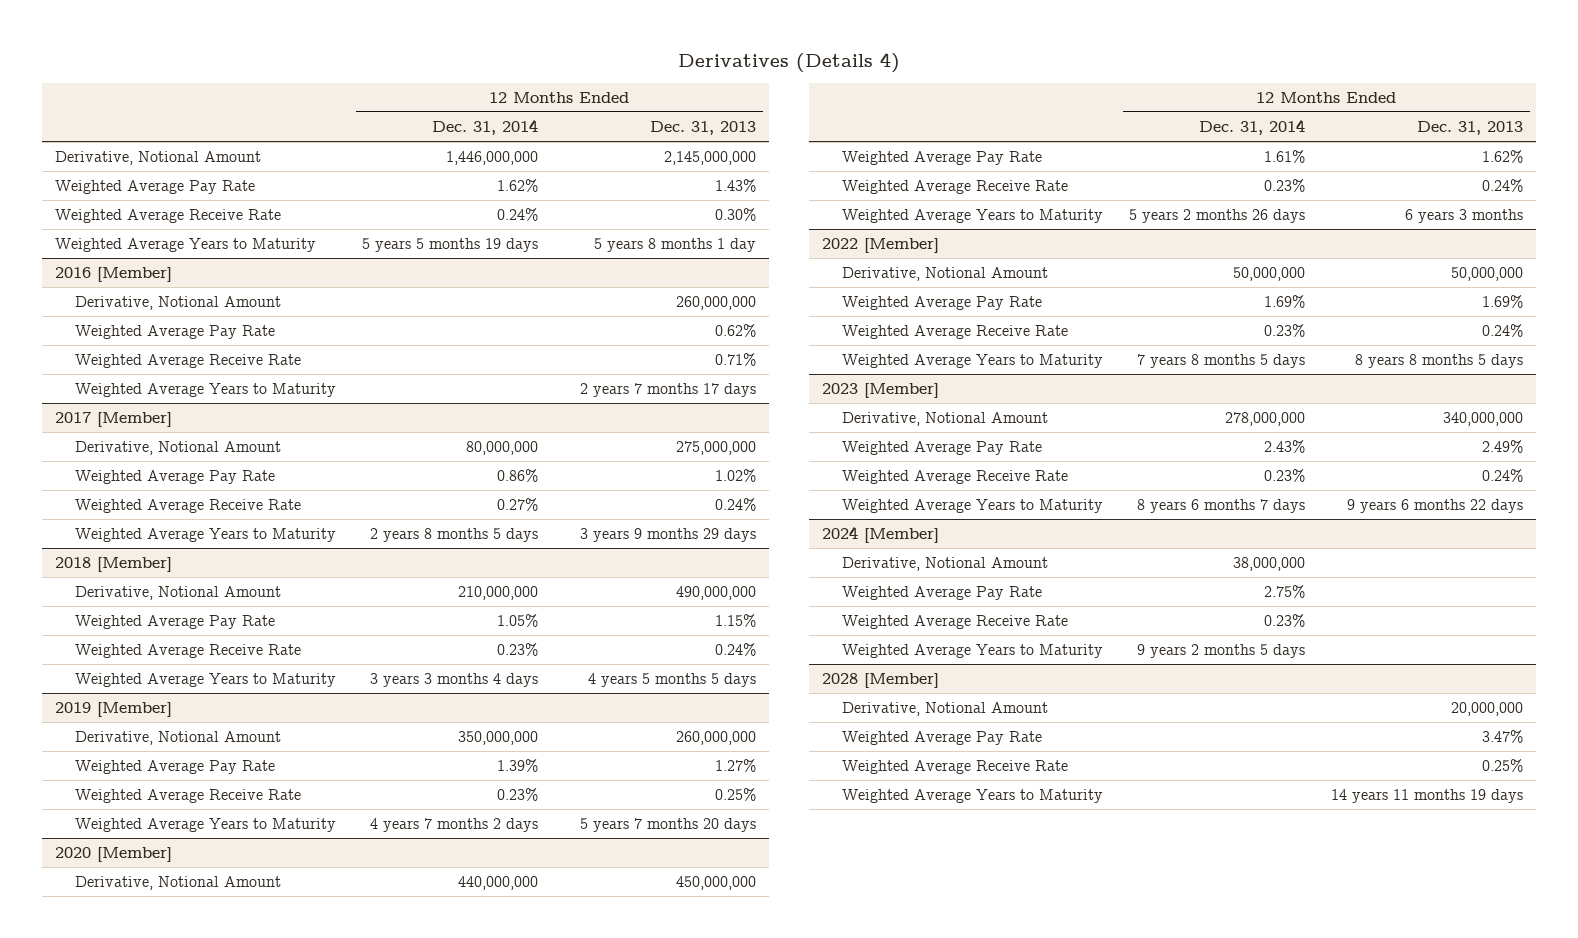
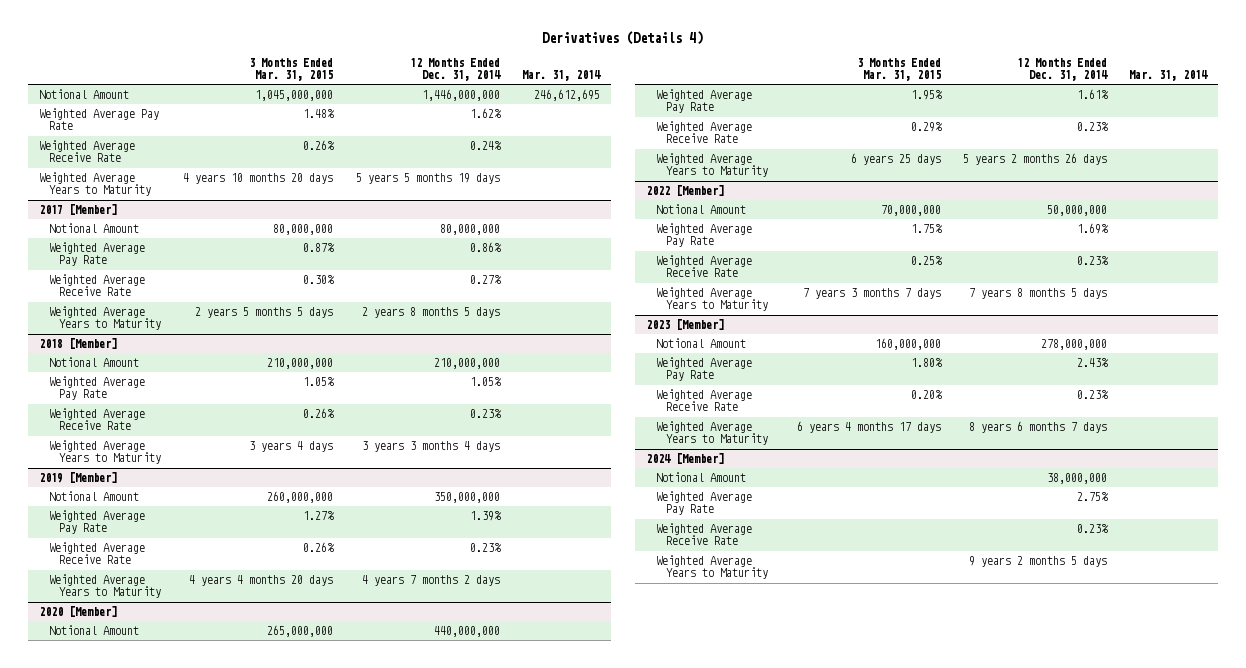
[650,121,757,136] Dec. 31, 2013 -> none
none -> [249,57,334,82] 3 Months Ended Mar. 31, 2015
none -> [522,70,602,82] Mar. 31, 2014
[55,151,262,166] Derivative, Notional Amount -> [39,88,130,99] Notional Amount
[55,267,173,283] 2016 [Member] -> none
[75,296,282,311] Derivative, Notional Amount -> none
[75,325,276,340] Weighted Average Pay Rate -> none
[75,354,302,369] Weighted Average Receive Rate -> none
[75,383,337,398] Weighted Average Years to Maturity -> none
[75,441,282,456] Derivative, Notional Amount -> [49,222,140,233] Notional Amount
[75,586,282,601] Derivative, Notional Amount -> [49,356,140,367] Notional Amount
[75,731,282,746] Derivative, Notional Amount -> [49,490,140,501] Notional Amount
[75,876,282,891] Derivative, Notional Amount -> [49,624,140,635] Notional Amount
[842,267,1049,282] Derivative, Notional Amount -> [656,203,747,214] Notional Amount
[842,412,1049,427] Derivative, Notional Amount -> [656,337,747,348] Notional Amount
[842,557,1049,572] Derivative, Notional Amount -> [656,471,747,482] Notional Amount
[821,673,939,689] 2028 [Member] -> none
[842,702,1049,717] Derivative, Notional Amount -> none
[842,731,1043,746] Weighted Average Pay Rate -> none
[842,760,1069,775] Weighted Average Receive Rate -> none
[842,789,1104,804] Weighted Average Years to Maturity -> none

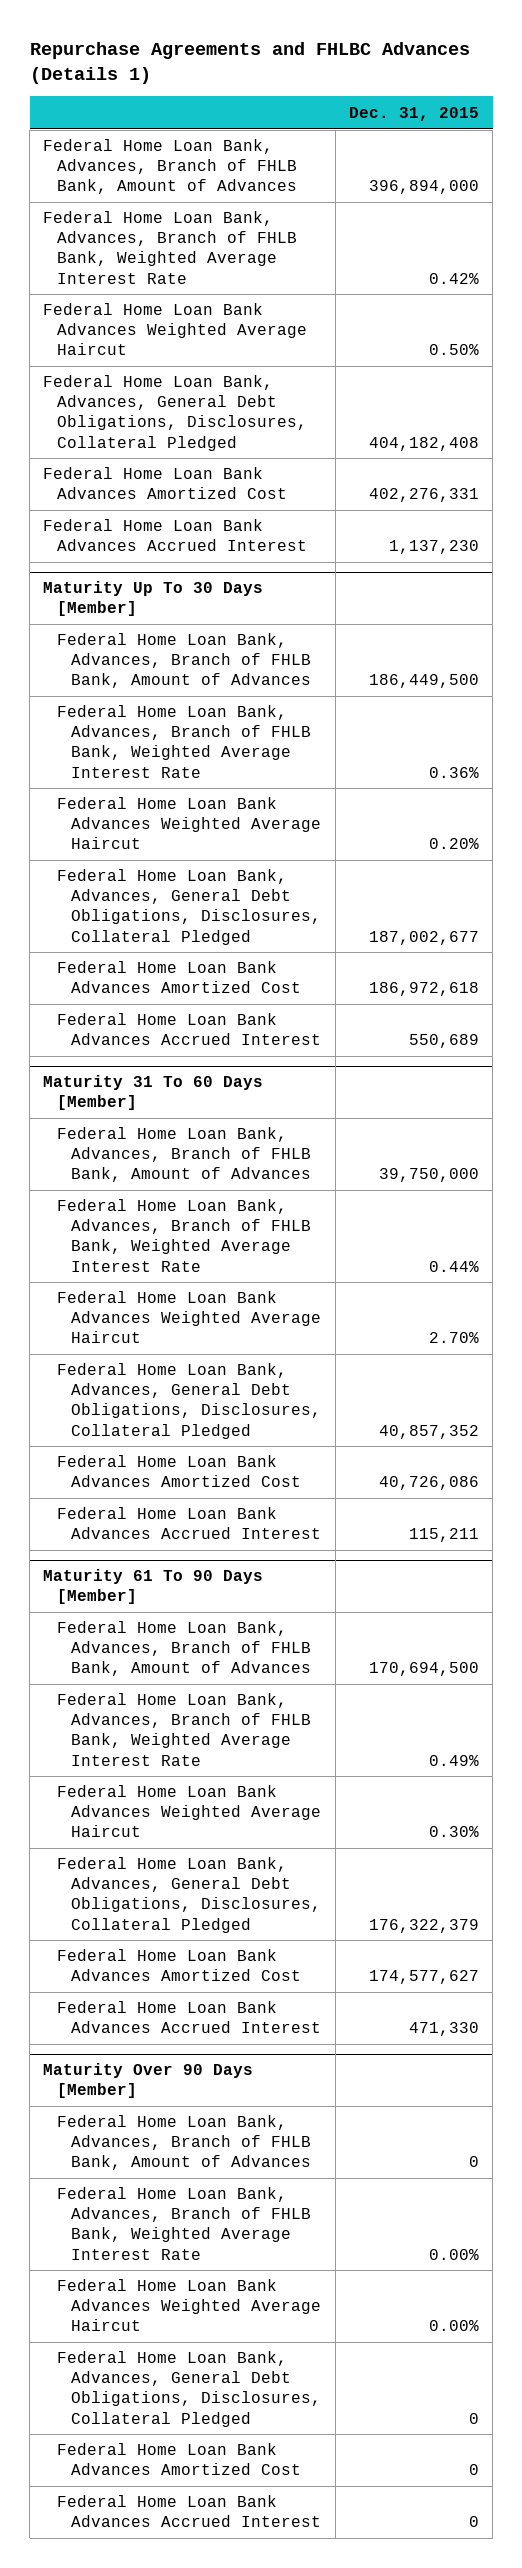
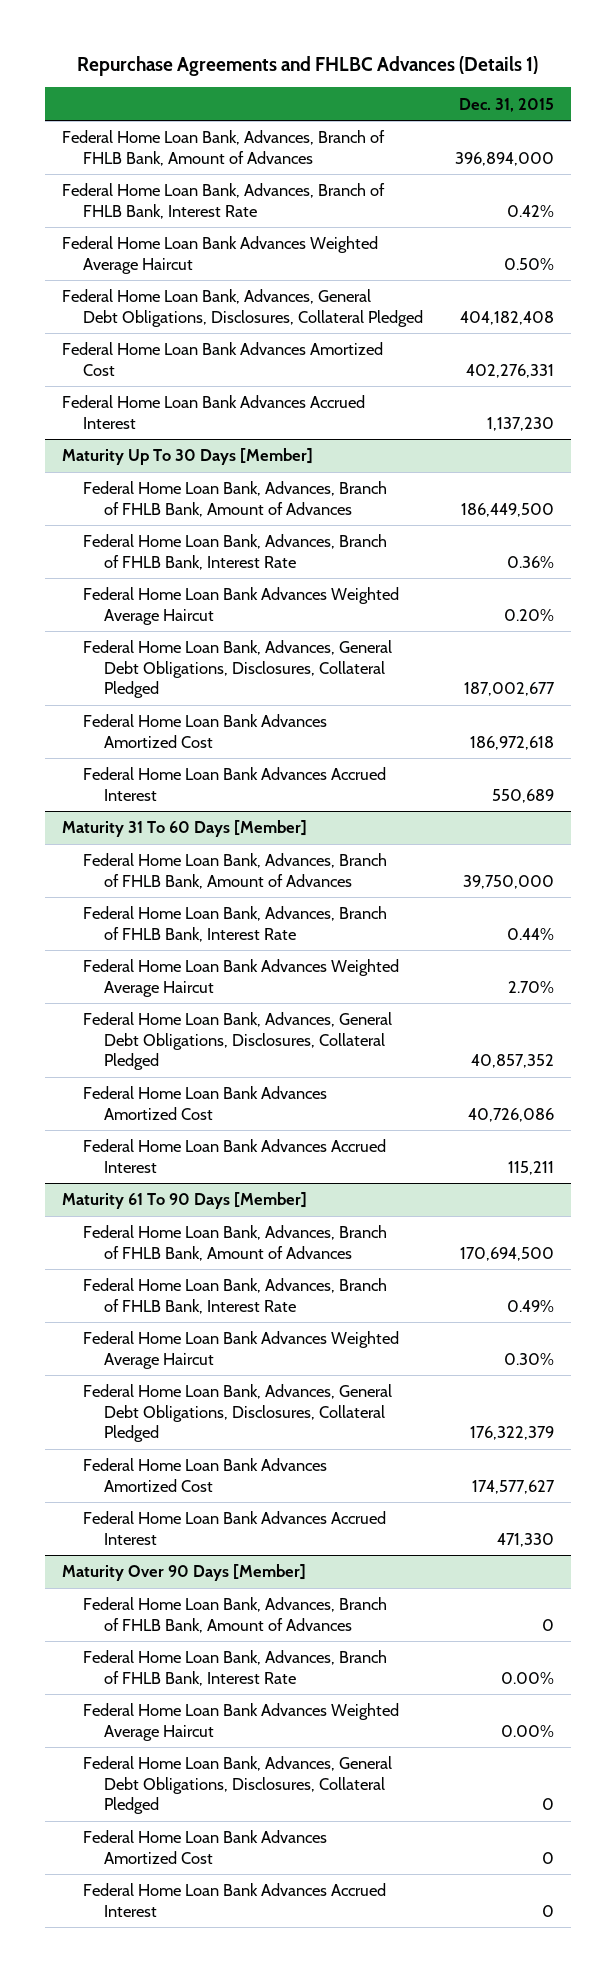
[43,211,298,284] Federal Home Loan Bank, Advances, Branch of FHLB Bank, Weighted Average Interest Rate -> [61,183,385,219] Federal Home Loan Bank, Advances, Branch of FHLB Bank, Interest Rate
[57,705,312,778] Federal Home Loan Bank, Advances, Branch of FHLB Bank, Weighted Average Interest Rate -> [82,534,387,570] Federal Home Loan Bank, Advances, Branch of FHLB Bank, Interest Rate
[57,1199,312,1272] Federal Home Loan Bank, Advances, Branch of FHLB Bank, Weighted Average Interest Rate -> [82,906,387,942] Federal Home Loan Bank, Advances, Branch of FHLB Bank, Interest Rate
[57,1693,312,1766] Federal Home Loan Bank, Advances, Branch of FHLB Bank, Weighted Average Interest Rate -> [82,1278,387,1314] Federal Home Loan Bank, Advances, Branch of FHLB Bank, Interest Rate
[57,2187,312,2260] Federal Home Loan Bank, Advances, Branch of FHLB Bank, Weighted Average Interest Rate -> [82,1650,387,1686] Federal Home Loan Bank, Advances, Branch of FHLB Bank, Interest Rate

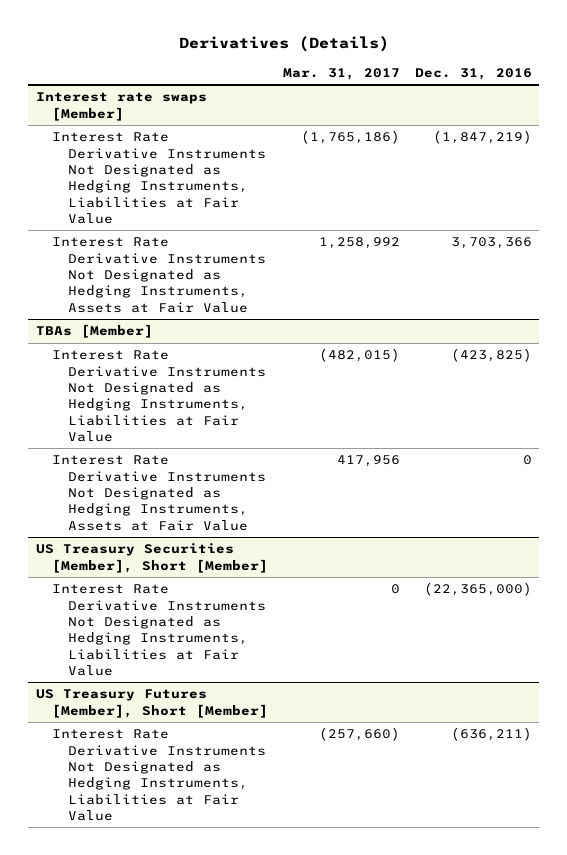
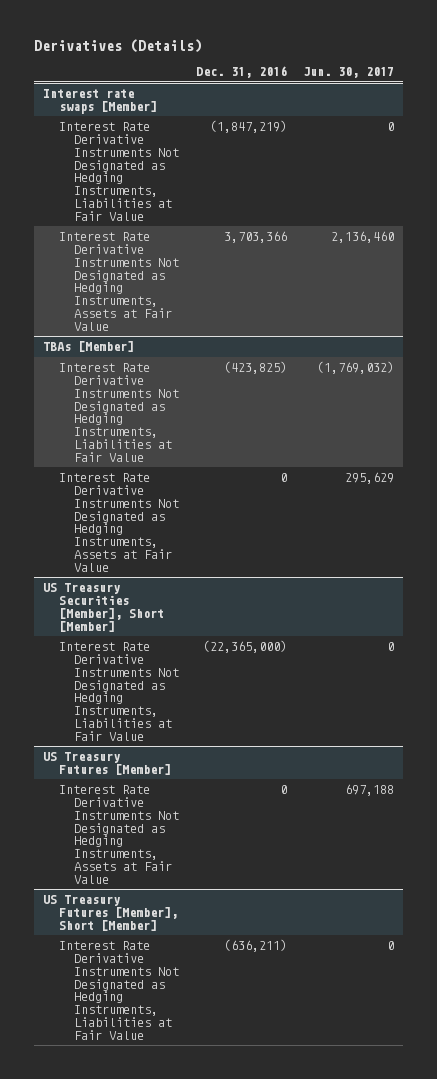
[282,68,400,81] Mar. 31, 2017 -> none
none -> [303,67,395,79] Jun. 30, 2017
none -> [42,752,171,775] US Treasury Futures [Member]
none -> [58,785,180,884] Interest Rate Derivative Instruments Not Designated as Hedging Instruments, Assets at Fair Value

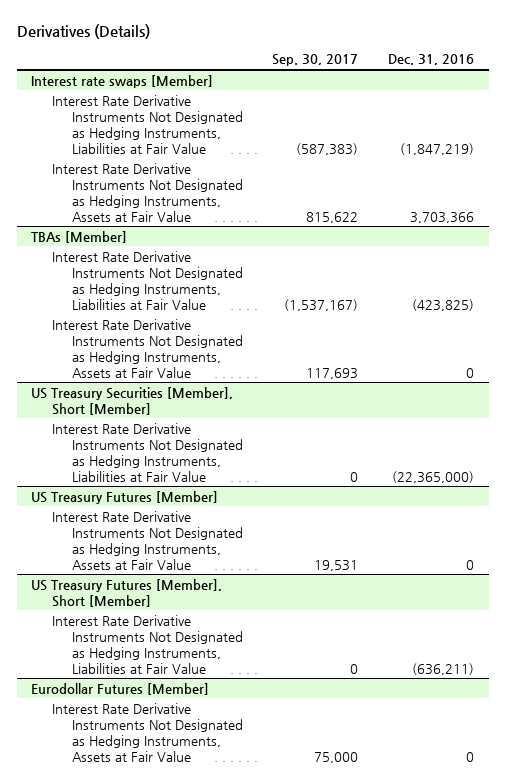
[303,67,395,79] Jun. 30, 2017 -> none
none -> [272,54,359,67] Sep. 30, 2017
none -> [31,682,210,695] Eurodollar Futures [Member]
none -> [51,702,243,762] Interest Rate Derivative Instruments Not Designated as Hedging Instruments, Assets at Fair Value

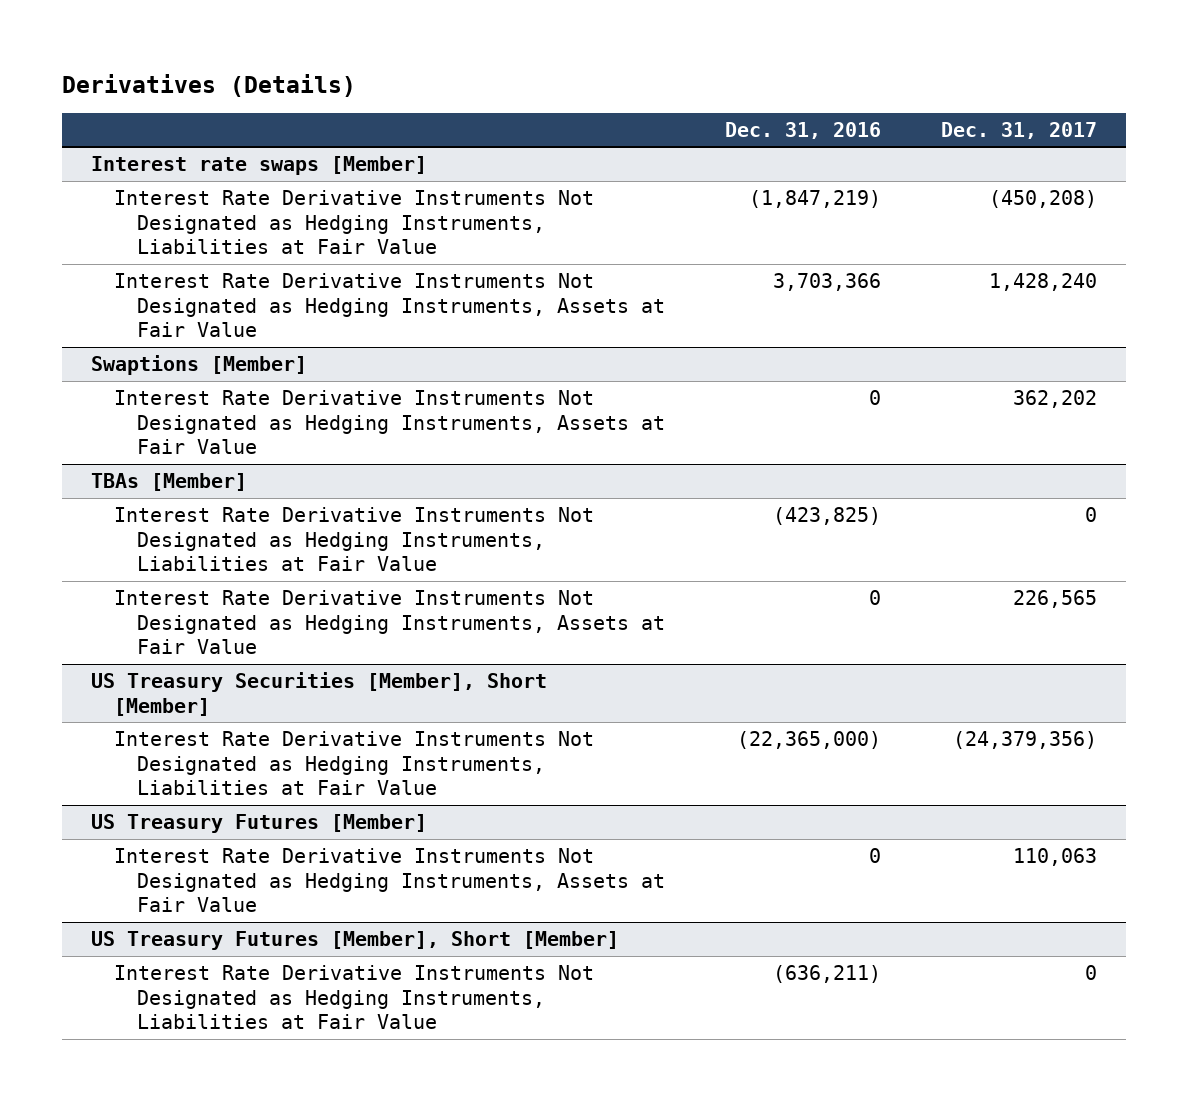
[272,54,359,67] Sep. 30, 2017 -> none
none -> [940,121,1097,139] Dec. 31, 2017
none -> [91,355,308,376] Swaptions [Member]
none -> [114,390,666,455] Interest Rate Derivative Instruments Not Designated as Hedging Instruments, Assets at Fair Value
[31,682,210,695] Eurodollar Futures [Member] -> none
[51,702,243,762] Interest Rate Derivative Instruments Not Designated as Hedging Instruments, Assets at Fair Value -> none

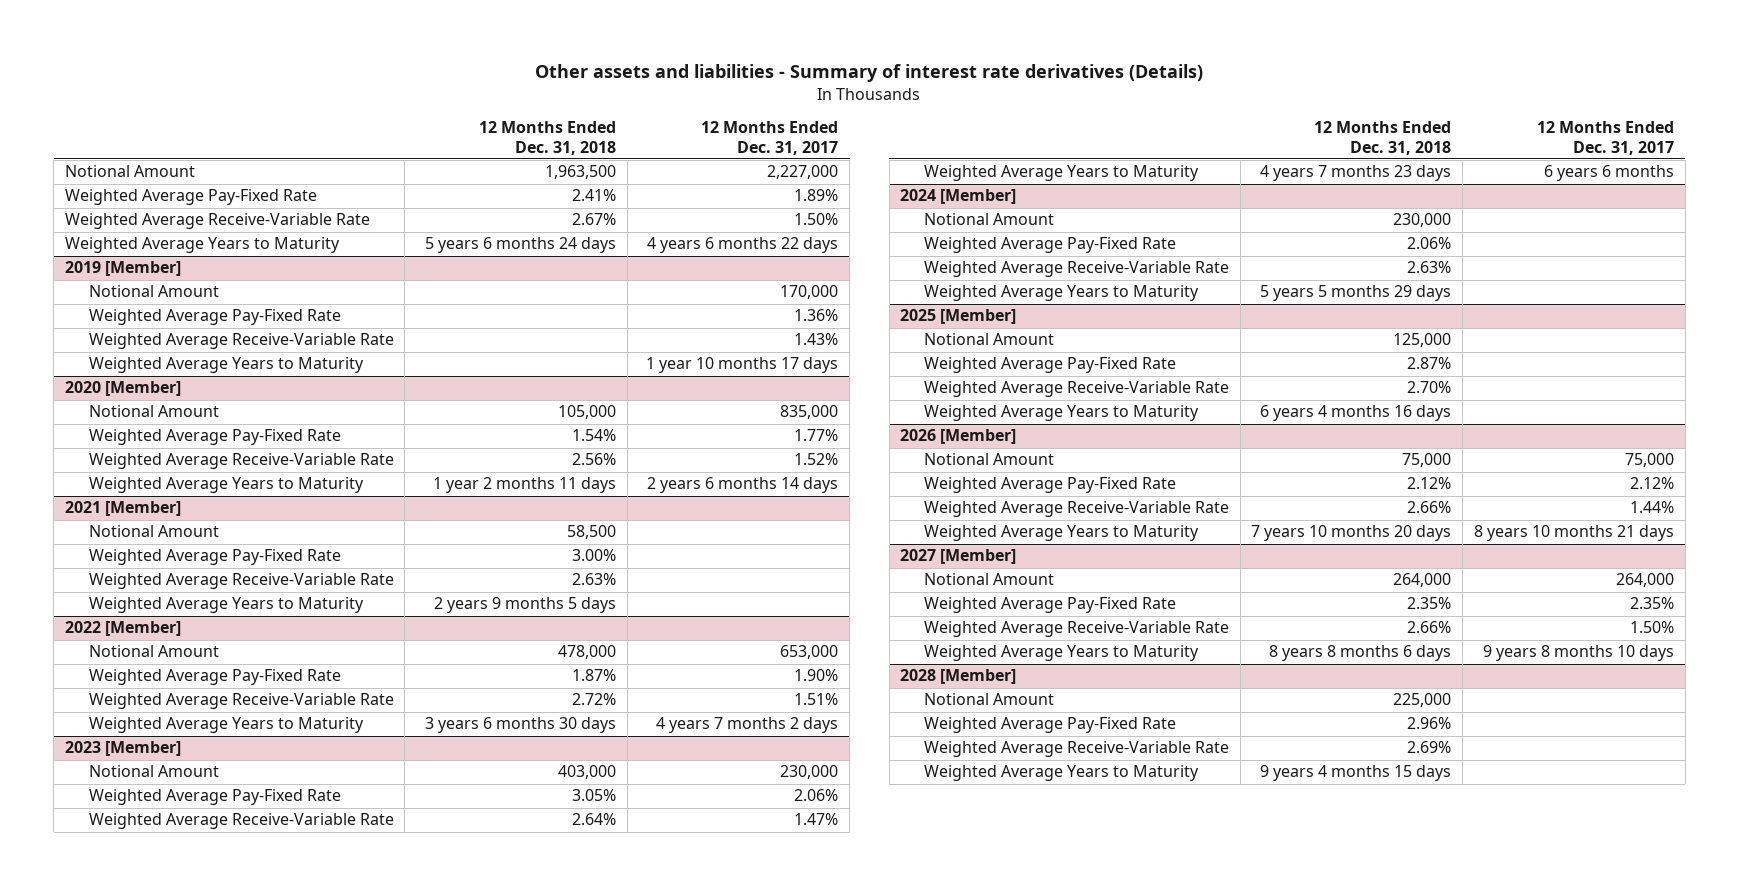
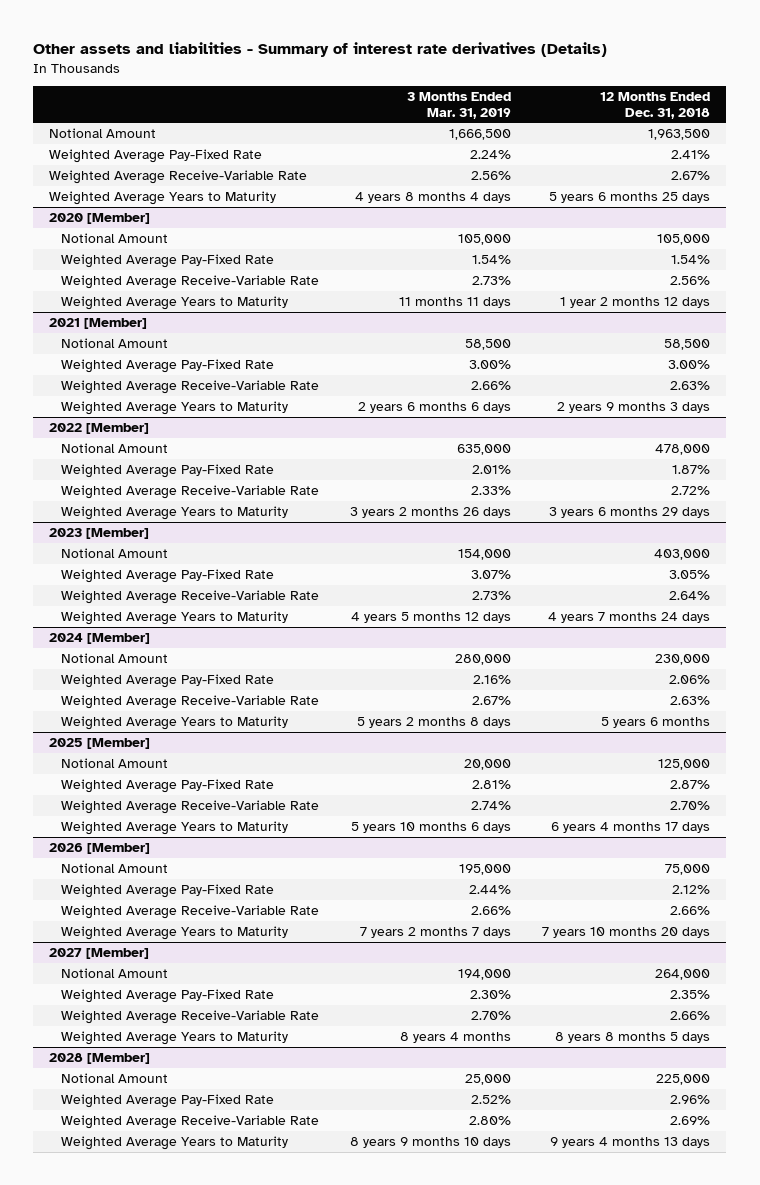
[701,120,839,155] 12 Months Ended Dec. 31, 2017 -> none
none -> [407,91,512,119] 3 Months Ended Mar. 31, 2019
[64,261,181,277] 2019 [Member] -> none
[88,285,219,298] Notional Amount -> none
[88,309,341,326] Weighted Average Pay-Fixed Rate -> none
[88,333,394,350] Weighted Average Receive-Variable Rate -> none
[88,357,364,374] Weighted Average Years to Maturity -> none
[424,237,616,254] 5 years 6 months 24 days -> [549,191,711,203] 5 years 6 months 25 days
[432,477,616,494] 1 year 2 months 11 days -> [560,296,711,308] 1 year 2 months 12 days
[433,597,616,614] 2 years 9 months 5 days -> [557,401,711,413] 2 years 9 months 3 days
[424,717,616,734] 3 years 6 months 30 days -> [549,506,711,518] 3 years 6 months 29 days
[1260,165,1452,182] 4 years 7 months 23 days -> [548,611,711,623] 4 years 7 months 24 days
[1260,285,1452,302] 5 years 5 months 29 days -> [601,716,711,728] 5 years 6 months
[1260,405,1452,422] 6 years 4 months 16 days -> [551,821,711,833] 6 years 4 months 17 days
[1269,645,1452,662] 8 years 8 months 6 days -> [555,1031,711,1043] 8 years 8 months 5 days
[1260,765,1452,782] 9 years 4 months 15 days -> [550,1136,711,1148] 9 years 4 months 13 days

